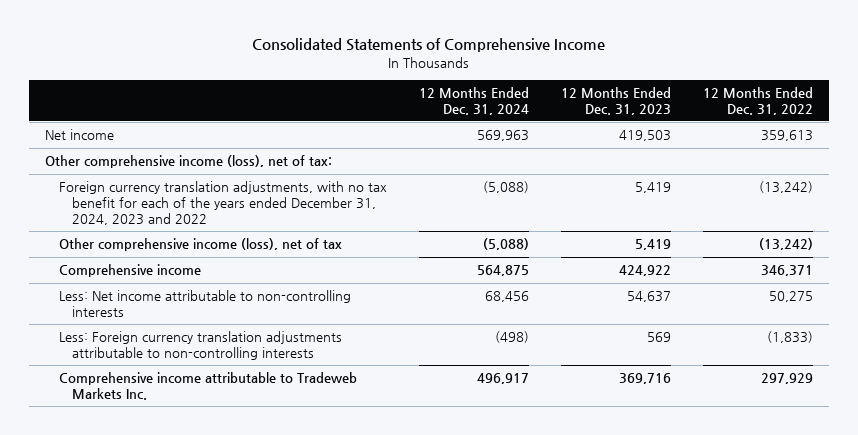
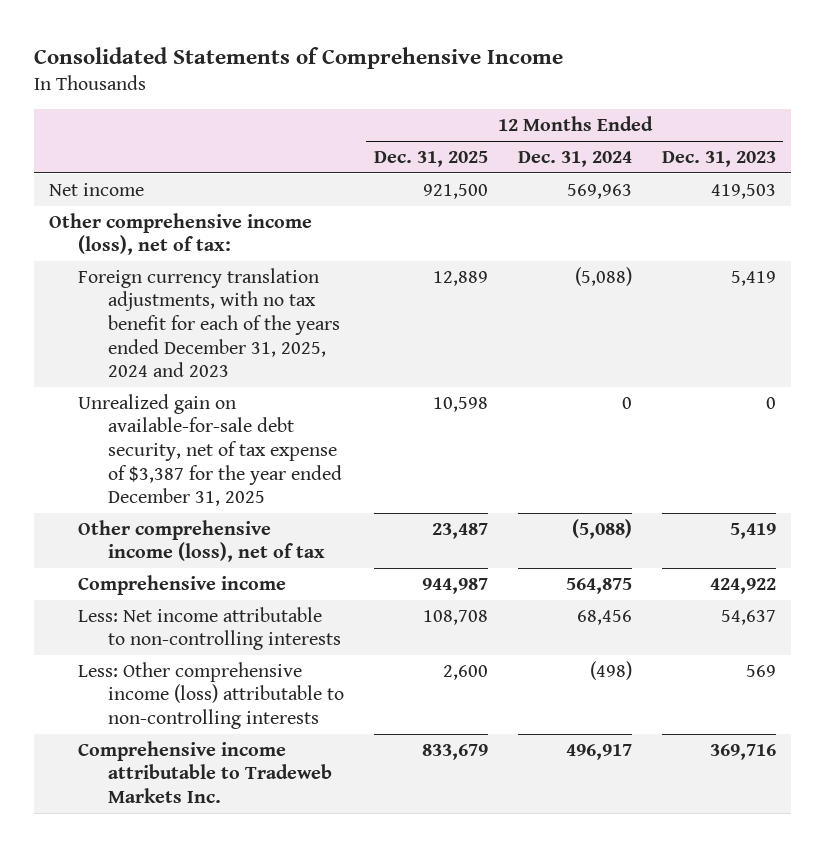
[702,86,813,115] 12 Months Ended Dec. 31, 2022 -> none
none -> [373,151,488,168] Dec. 31, 2025
[58,181,387,225] Foreign currency translation adjustments, with no tax benefit for each of the years ended December 31, 2024, 2023 and 2022 -> [78,267,340,378] Foreign currency translation adjustments, with no tax benefit for each of the years ended December 31, 2025, 2024 and 2023
none -> [78,393,342,507] Unrealized gain on available-for-sale debt security, net of tax expense of $3,387 for the year ended December 31, 2025
[58,331,342,361] Less: Foreign currency translation adjustments attributable to non-controlling interests -> [78,661,344,730] Less: Other comprehensive income (loss) attributable to non-controlling interests

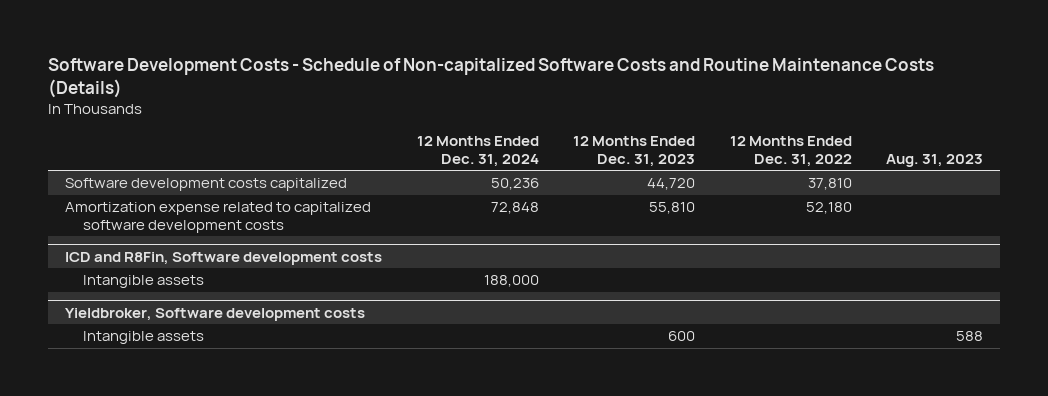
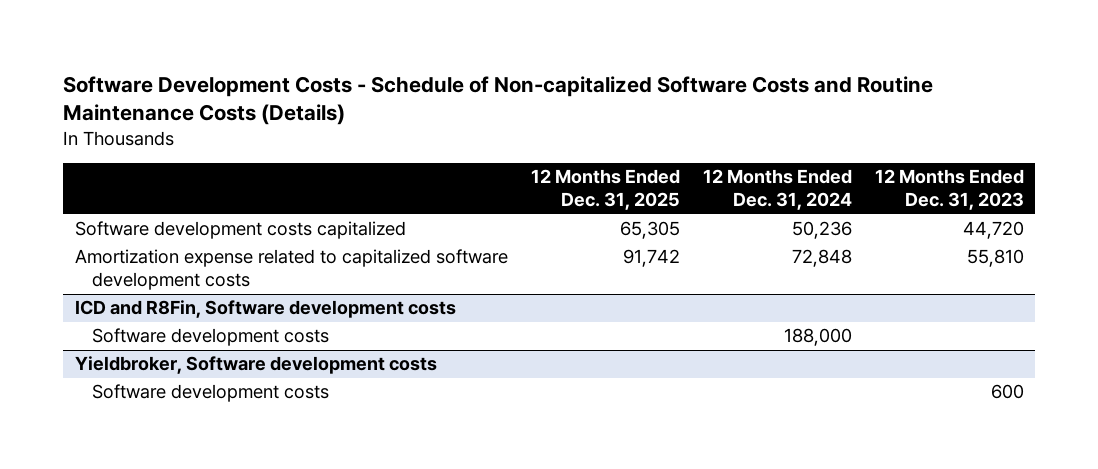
[729,135,852,167] 12 Months Ended Dec. 31, 2022 -> none
[886,153,984,167] Aug. 31, 2023 -> none
none -> [530,169,680,211] 12 Months Ended Dec. 31, 2025
[83,275,205,289] Intangible assets -> [91,328,329,347] Software development costs
[83,331,205,345] Intangible assets -> [91,384,329,403] Software development costs

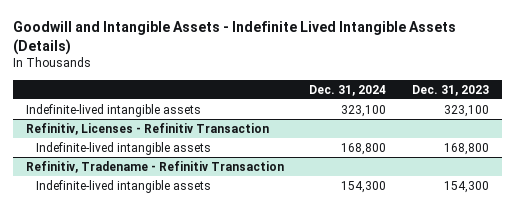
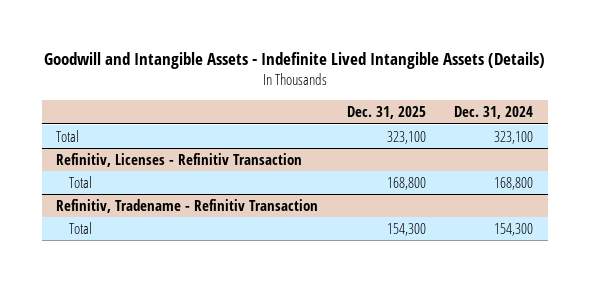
[411,84,489,96] Dec. 31, 2023 -> none
none -> [346,106,426,120] Dec. 31, 2025
[26,103,202,117] Indefinite-lived intangible assets -> [56,130,80,143] Total
[36,141,212,155] Indefinite-lived intangible assets -> [68,176,92,189] Total
[36,179,212,193] Indefinite-lived intangible assets -> [68,222,92,235] Total

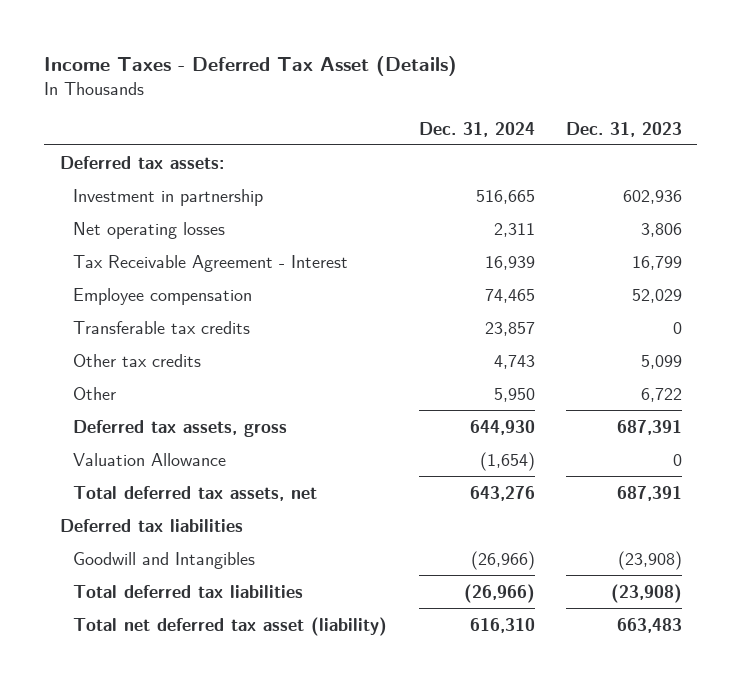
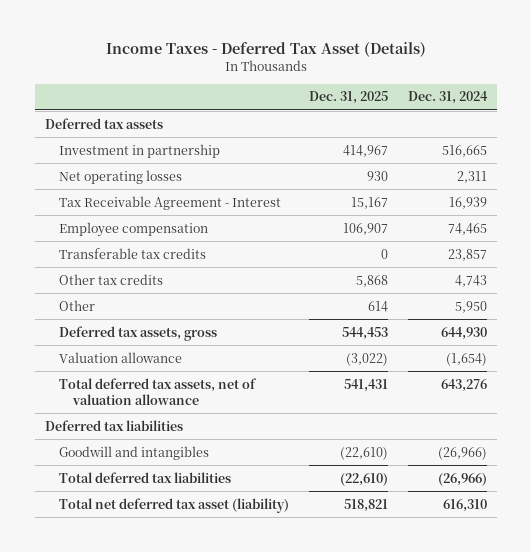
[565,121,682,137] Dec. 31, 2023 -> none
none -> [308,91,388,105] Dec. 31, 2025
[59,155,224,169] Deferred tax assets: -> [44,117,163,129] Deferred tax assets
[73,452,227,466] Valuation Allowance -> [58,351,182,363] Valuation allowance
[73,485,318,501] Total deferred tax assets, net -> [58,377,257,405] Total deferred tax assets, net of valuation allowance
[73,551,256,569] Goodwill and Intangibles -> [58,445,209,460] Goodwill and intangibles

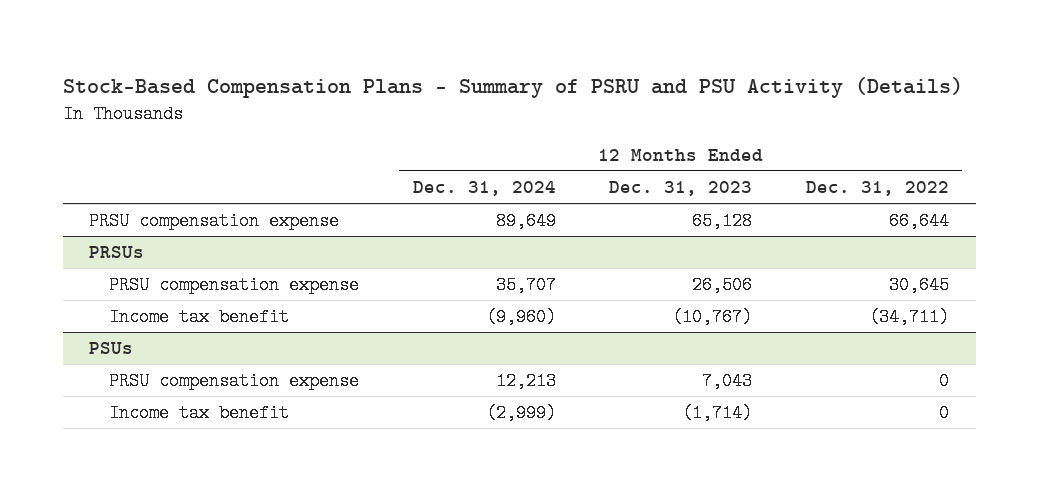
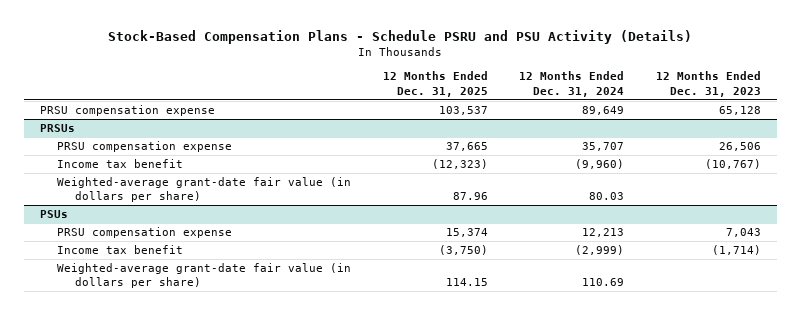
[62,76,963,98] Stock-Based Compensation Plans - Summary of PSRU and PSU Activity (Details) -> [108,30,693,45] Stock-Based Compensation Plans - Schedule PSRU and PSU Activity (Details)
[806,180,950,196] Dec. 31, 2022 -> none
none -> [382,71,488,97] 12 Months Ended Dec. 31, 2025
none -> [57,177,352,203] Weighted-average grant-date fair value (in dollars per share)
none -> [57,263,352,289] Weighted-average grant-date fair value (in dollars per share)

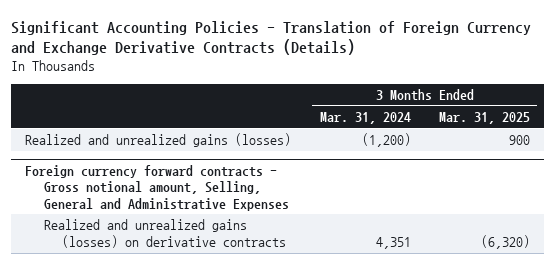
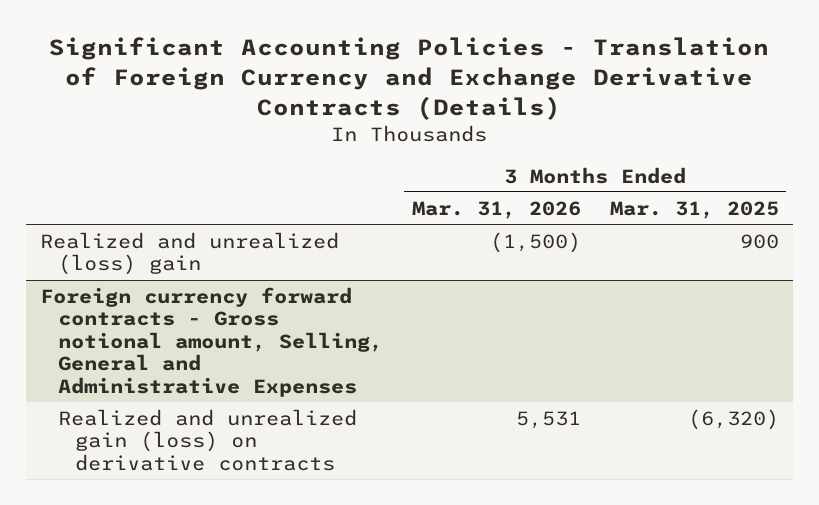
[319,112,411,125] Mar. 31, 2024 -> none
none -> [411,200,581,219] Mar. 31, 2026
[25,133,292,148] Realized and unrealized gains (losses) -> [40,231,340,276] Realized and unrealized (loss) gain
[43,219,287,248] Realized and unrealized gains (losses) on derivative contracts -> [57,408,357,471] Realized and unrealized gain (loss) on derivative contracts

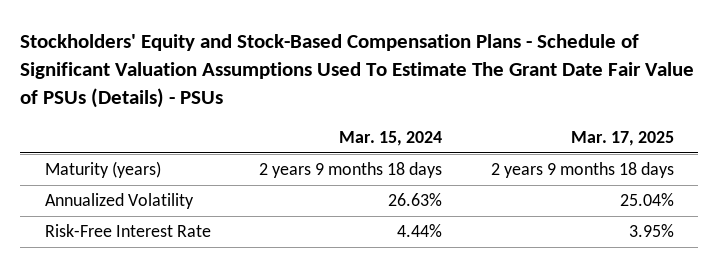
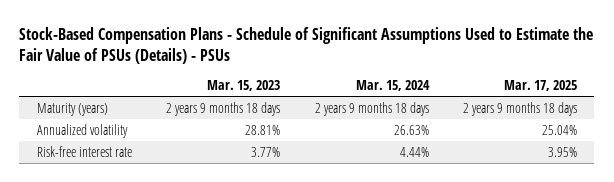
[20,34,695,108] Stockholders' Equity and Stock-Based Compensation Plans - Schedule of Significant Valuation Assumptions Used To Estimate The Grant Date Fair Value of PSUs (Details) - PSUs -> [19,27,594,64] Stock-Based Compensation Plans - Schedule of Significant Assumptions Used to Estimate the Fair Value of PSUs (Details) - PSUs
none -> [207,80,281,92] Mar. 15, 2023
[44,193,194,210] Annualized Volatility -> [36,123,128,138] Annualized volatility
[44,224,211,238] Risk-Free Interest Rate -> [36,145,132,157] Risk-free interest rate

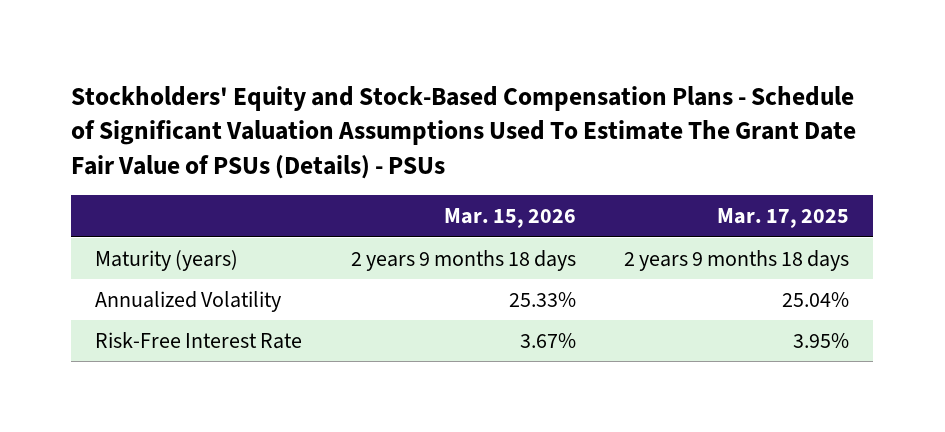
[19,27,594,64] Stock-Based Compensation Plans - Schedule of Significant Assumptions Used to Estimate the Fair Value of PSUs (Details) - PSUs -> [71,86,857,179] Stockholders' Equity and Stock-Based Compensation Plans - Schedule of Significant Valuation Assumptions Used To Estimate The Grant Date Fair Value of PSUs (Details) - PSUs
[207,80,281,92] Mar. 15, 2023 -> none
[355,80,430,92] Mar. 15, 2024 -> none
none -> [443,208,576,229] Mar. 15, 2026
[36,123,128,138] Annualized volatility -> [95,290,282,312] Annualized Volatility
[36,145,132,157] Risk-free interest rate -> [95,331,303,349] Risk-Free Interest Rate

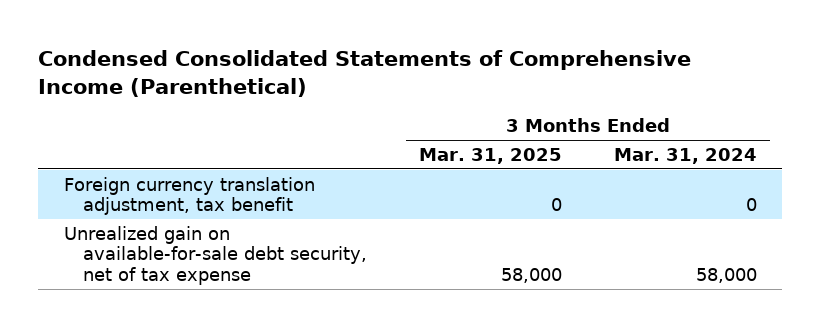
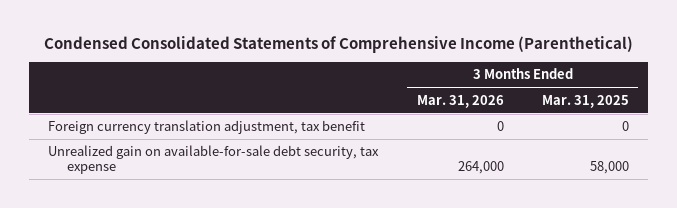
[613,147,757,164] Mar. 31, 2024 -> none
none -> [416,94,504,108] Mar. 31, 2026
[64,225,367,286] Unrealized gain on available-for-sale debt security, net of tax expense -> [48,145,380,175] Unrealized gain on available-for-sale debt security, tax expense

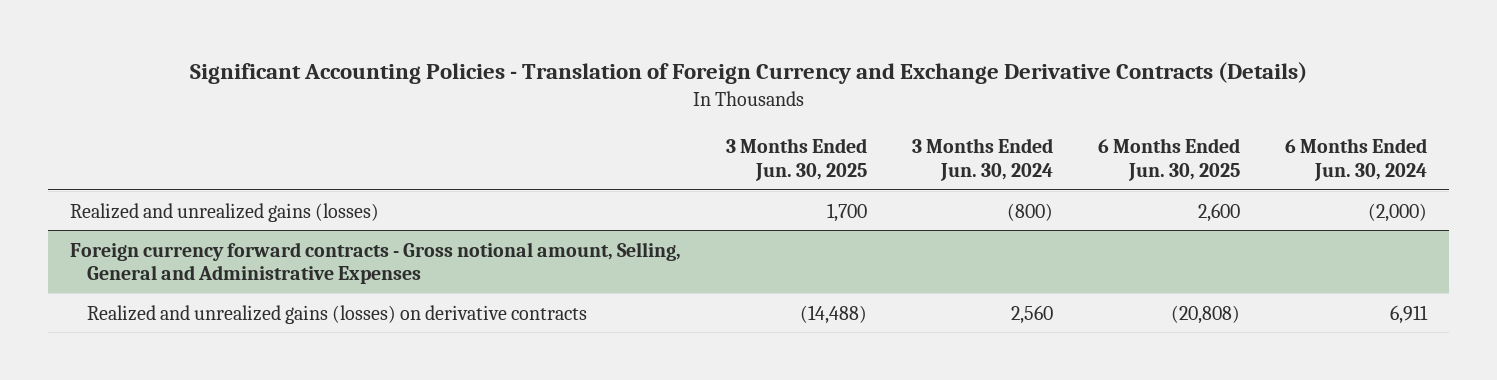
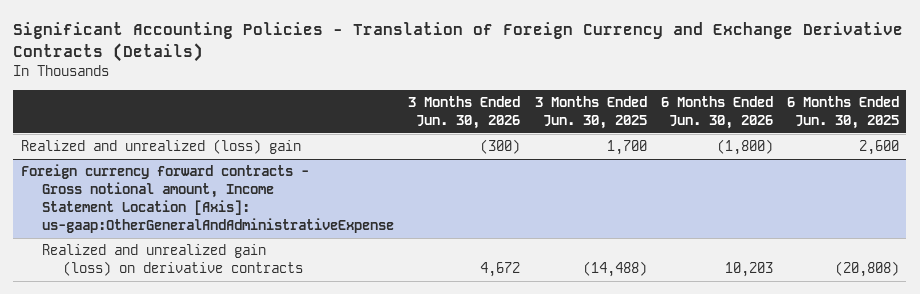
[912,137,1054,181] 3 Months Ended Jun. 30, 2024 -> none
[1285,137,1428,181] 6 Months Ended Jun. 30, 2024 -> none
none -> [408,96,521,130] 3 Months Ended Jun. 30, 2026
none -> [660,96,773,130] 6 Months Ended Jun. 30, 2026
[70,241,682,285] Foreign currency forward contracts - Gross notional amount, Selling, General and Administrative Expenses -> none
[70,202,380,222] Realized and unrealized gains (losses) -> [20,139,301,155] Realized and unrealized (loss) gain
none -> [20,164,394,234] Foreign currency forward contracts - Gross notional amount, Income Statement Location [Axis]: us-gaap:OtherGeneralAndAdministrativeExpense
[86,304,587,324] Realized and unrealized gains (losses) on derivative contracts -> [41,244,304,277] Realized and unrealized gain (loss) on derivative contracts

